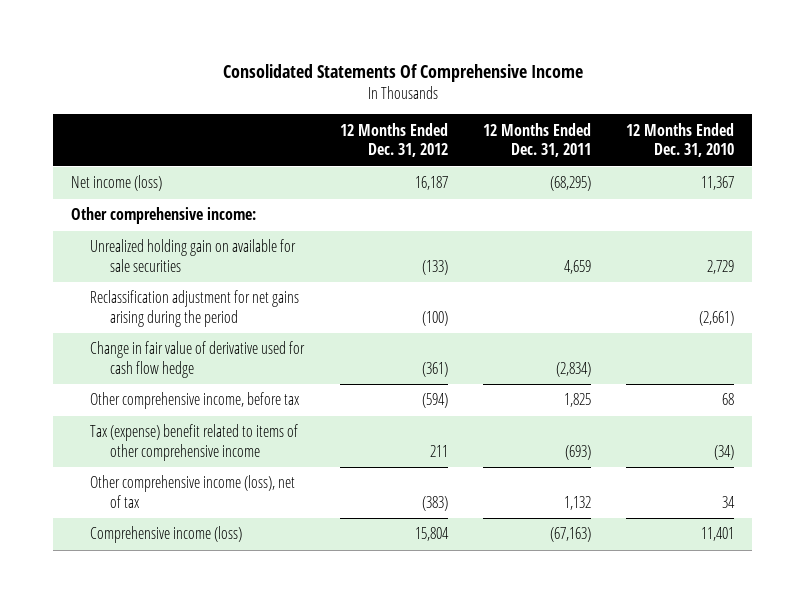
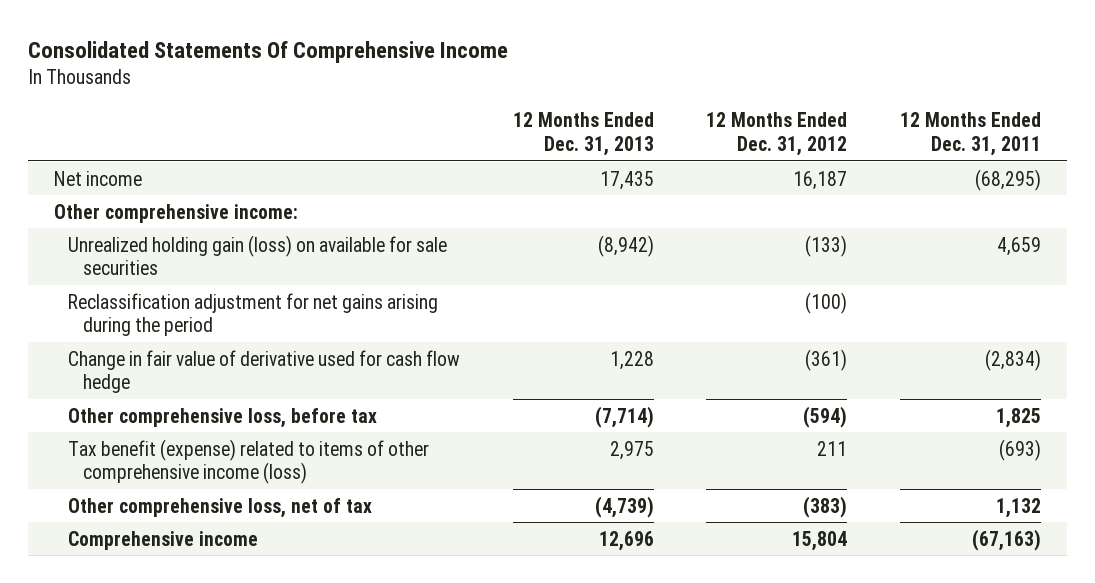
[626,122,735,158] 12 Months Ended Dec. 31, 2010 -> none
none -> [512,112,654,156] 12 Months Ended Dec. 31, 2013
[71,175,163,192] Net income (loss) -> [53,170,142,186] Net income
[90,239,297,272] Unrealized holding gain on available for sale securities -> [68,234,448,276] Unrealized holding gain (loss) on available for sale securities
[90,392,301,410] Other comprehensive income, before tax -> [68,407,378,428] Other comprehensive loss, before tax
[90,424,299,461] Tax (expense) benefit related to items of other comprehensive income -> [68,438,430,485] Tax benefit (expense) related to items of other comprehensive income (loss)
[90,475,296,508] Other comprehensive income (loss), net of tax -> [68,497,373,518] Other comprehensive loss, net of tax
[90,526,243,544] Comprehensive income (loss) -> [68,530,259,550] Comprehensive income

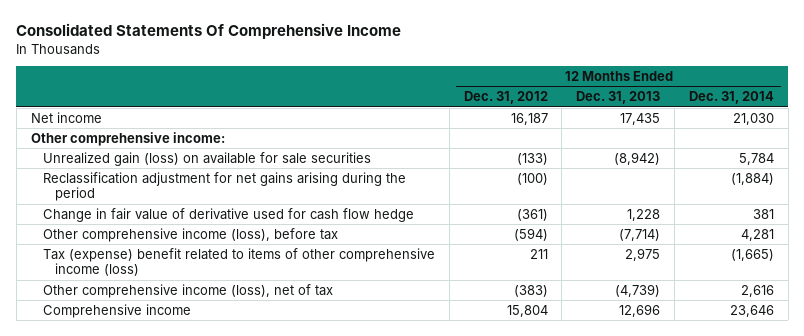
[899,112,1041,156] 12 Months Ended Dec. 31, 2011 -> none
none -> [688,91,774,105] Dec. 31, 2014
[68,234,448,276] Unrealized holding gain (loss) on available for sale securities -> [43,151,372,166] Unrealized gain (loss) on available for sale securities
[68,407,378,428] Other comprehensive loss, before tax -> [43,227,339,242] Other comprehensive income (loss), before tax
[68,438,430,485] Tax benefit (expense) related to items of other comprehensive income (loss) -> [43,247,436,277] Tax (expense) benefit related to items of other comprehensive income (loss)
[68,497,373,518] Other comprehensive loss, net of tax -> [43,283,334,298] Other comprehensive income (loss), net of tax

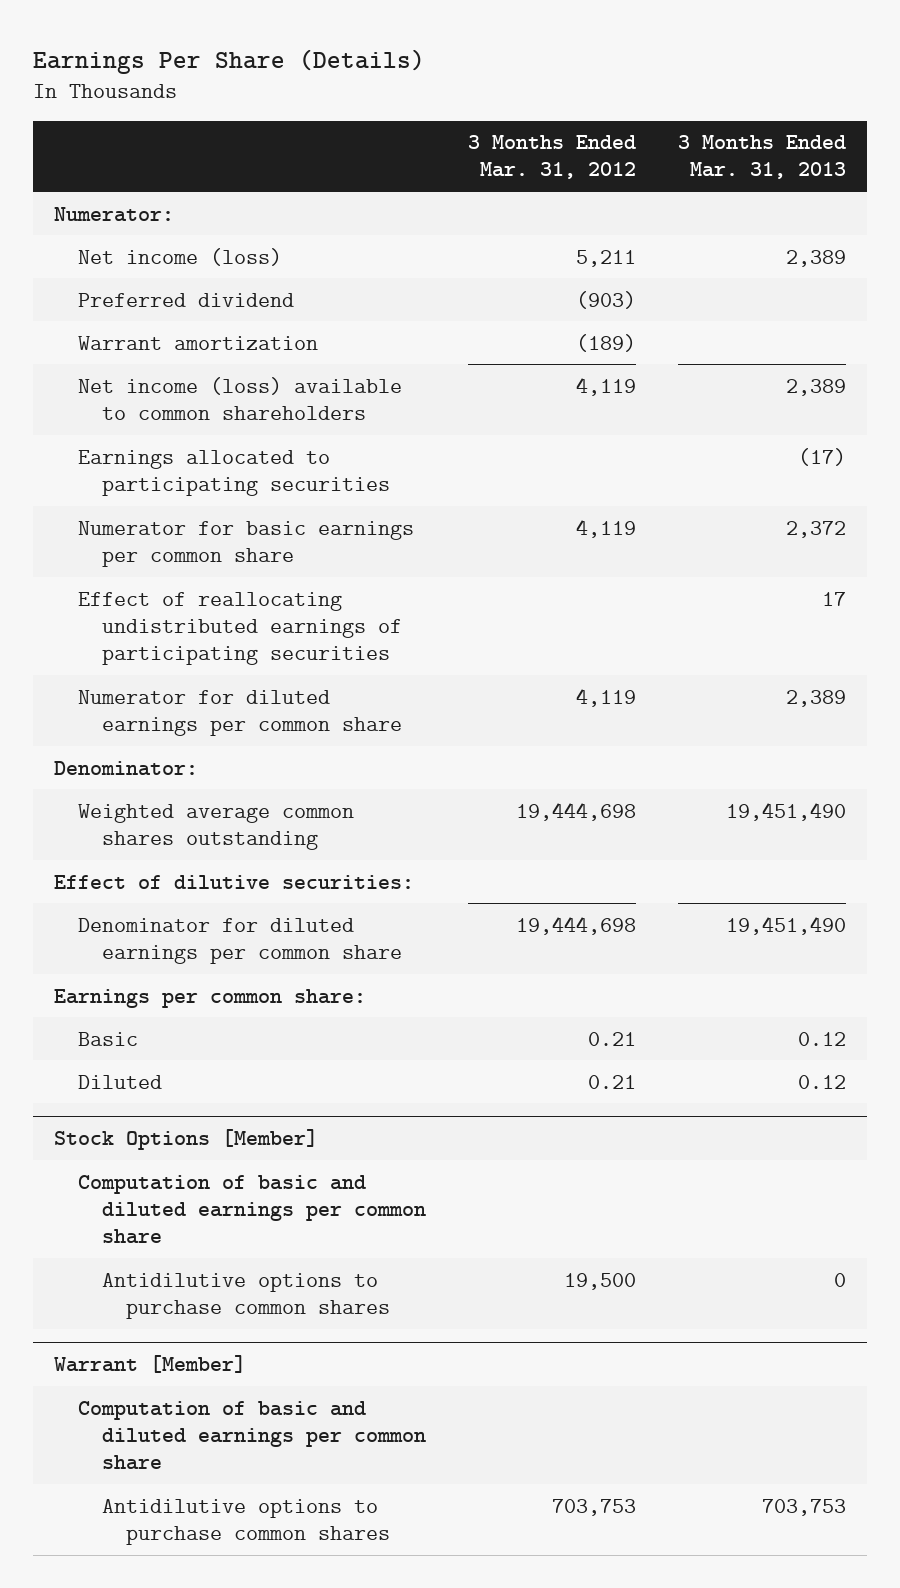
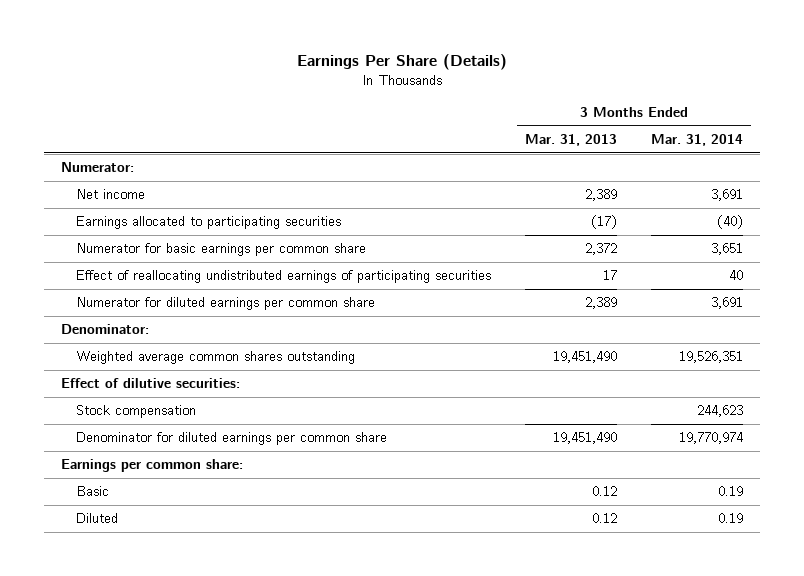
[468,135,637,180] 3 Months Ended Mar. 31, 2012 -> none
none -> [650,133,743,146] Mar. 31, 2014
[78,292,295,307] Preferred dividend -> none
[78,335,319,350] Warrant amortization -> none
[78,376,403,420] Net income (loss) available to common shareholders -> none
[78,247,283,266] Net income (loss) -> [76,189,146,200] Net income
none -> [76,405,197,419] Stock compensation
[54,1129,319,1151] Stock Options [Member] -> none
[78,1174,427,1245] Computation of basic and diluted earnings per common share -> none
[102,1272,391,1319] Antidilutive options to purchase common shares -> none
[54,1355,247,1374] Warrant [Member] -> none
[78,1400,427,1471] Computation of basic and diluted earnings per common share -> none
[102,1498,391,1545] Antidilutive options to purchase common shares -> none

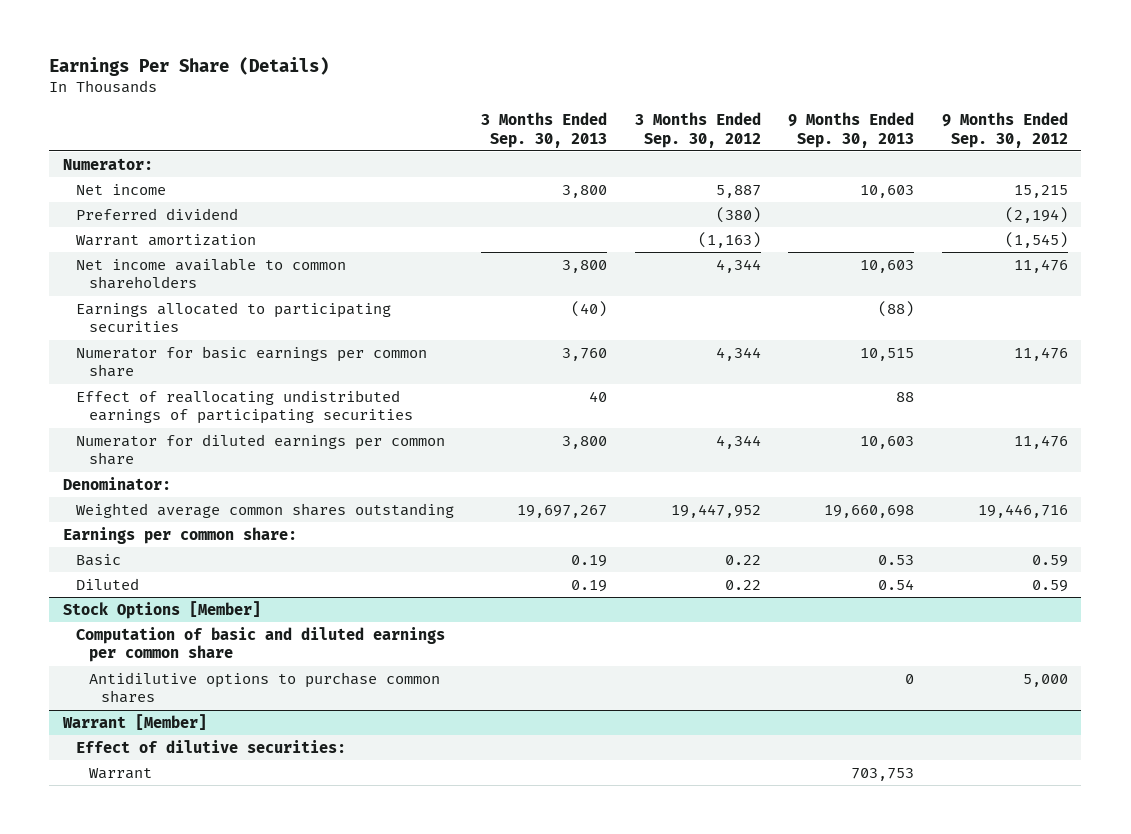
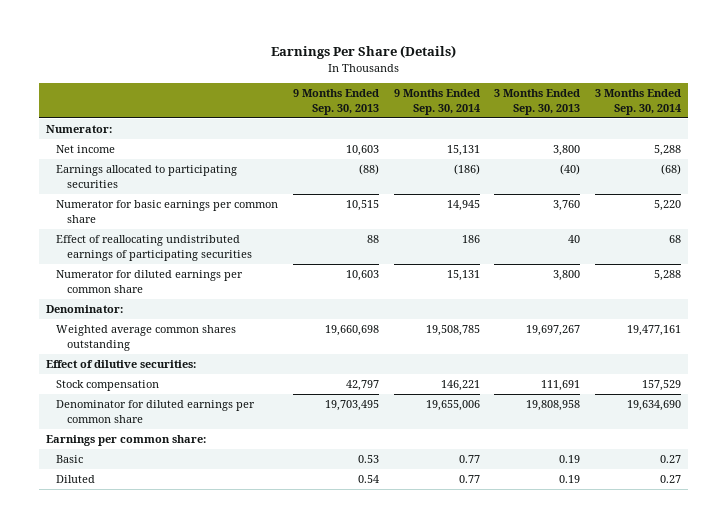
[634,112,761,148] 3 Months Ended Sep. 30, 2012 -> none
[941,112,1068,148] 9 Months Ended Sep. 30, 2012 -> none
none -> [393,88,480,115] 9 Months Ended Sep. 30, 2014
none -> [594,88,681,115] 3 Months Ended Sep. 30, 2014
[75,207,238,220] Preferred dividend -> none
[75,233,256,246] Warrant amortization -> none
[75,257,346,290] Net income available to common shareholders -> none
none -> [46,360,197,369] Effect of dilutive securities:
none -> [56,380,160,392] Stock compensation
none -> [56,400,256,423] Denominator for diluted earnings per common share
[62,600,261,619] Stock Options [Member] -> none
[75,626,445,663] Computation of basic and diluted earnings per common share -> none
[88,671,440,704] Antidilutive options to purchase common shares -> none
[61,713,207,730] Warrant [Member] -> none
[75,739,346,753] Effect of dilutive securities: -> none
[88,767,152,779] Warrant -> none

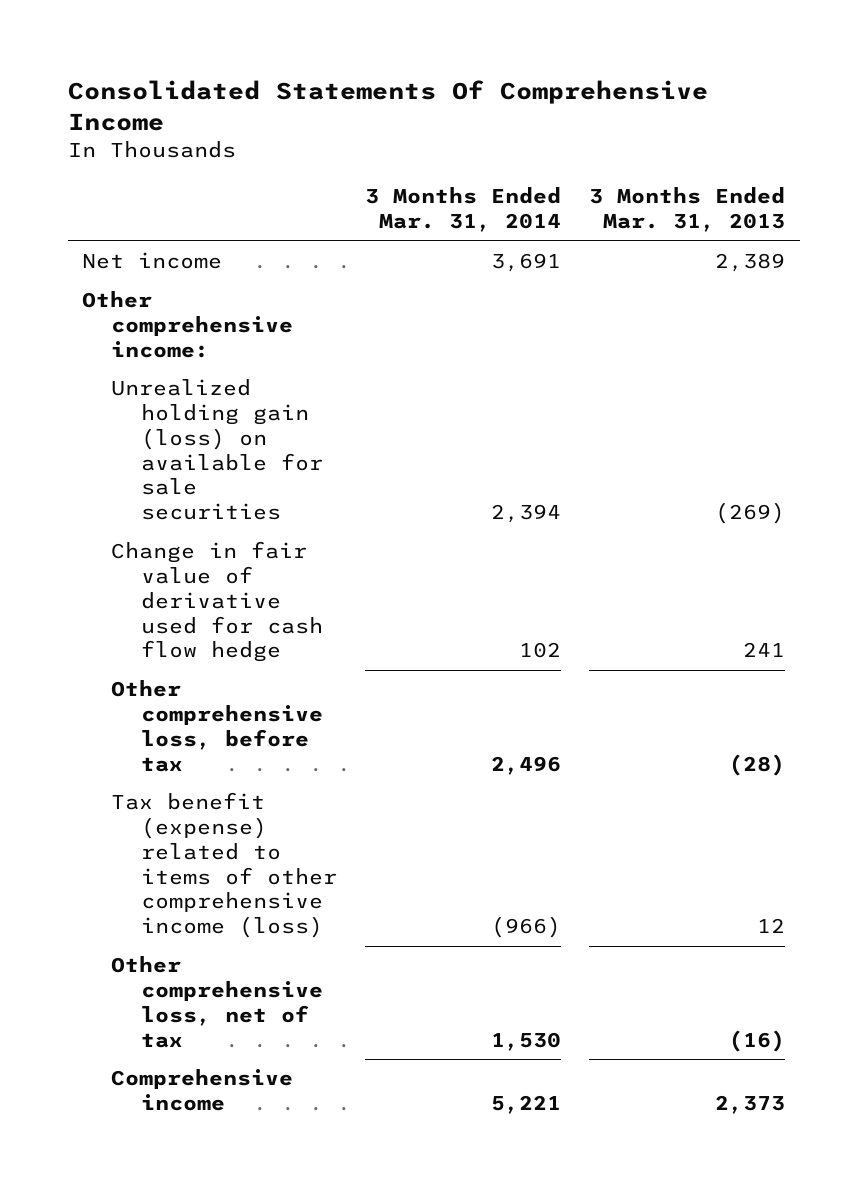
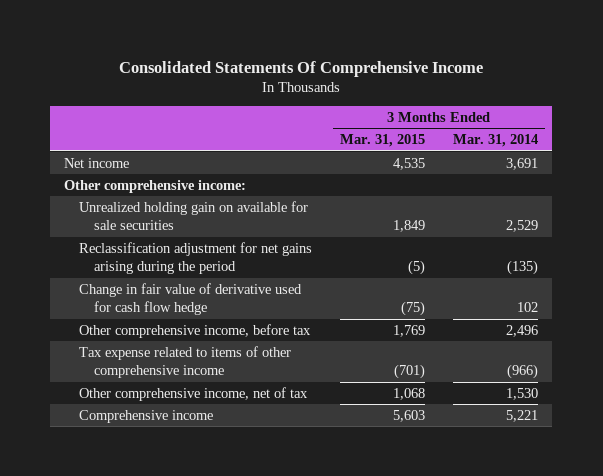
[589,187,786,233] 3 Months Ended Mar. 31, 2013 -> none
none -> [340,134,426,148] Mar. 31, 2015
[111,379,323,521] Unrealized holding gain (loss) on available for sale securities -> [79,200,309,231] Unrealized holding gain on available for sale securities
[491,504,562,524] 2,394 -> [506,220,539,233] 2,529
none -> [79,241,313,275] Reclassification adjustment for net gains arising during the period
[111,680,323,772] Other comprehensive loss, before tax -> [79,323,312,338] Other comprehensive income, before tax
[111,792,337,939] Tax benefit (expense) related to items of other comprehensive income (loss) -> [79,345,292,379] Tax expense related to items of other comprehensive income
[111,956,323,1048] Other comprehensive loss, net of tax -> [79,386,309,401] Other comprehensive income, net of tax

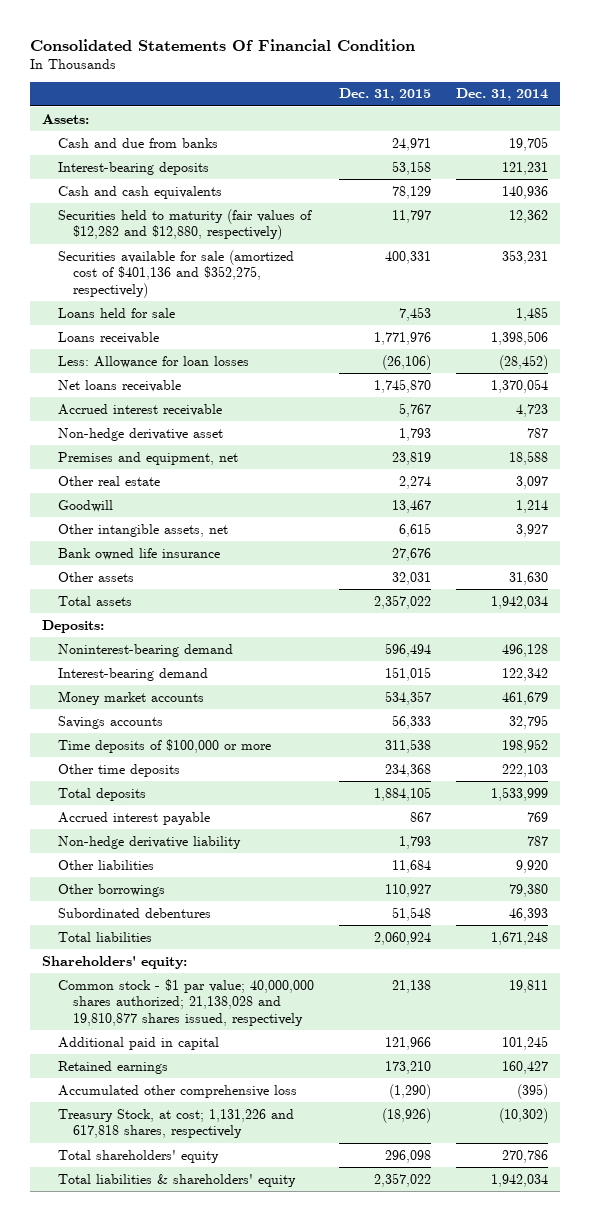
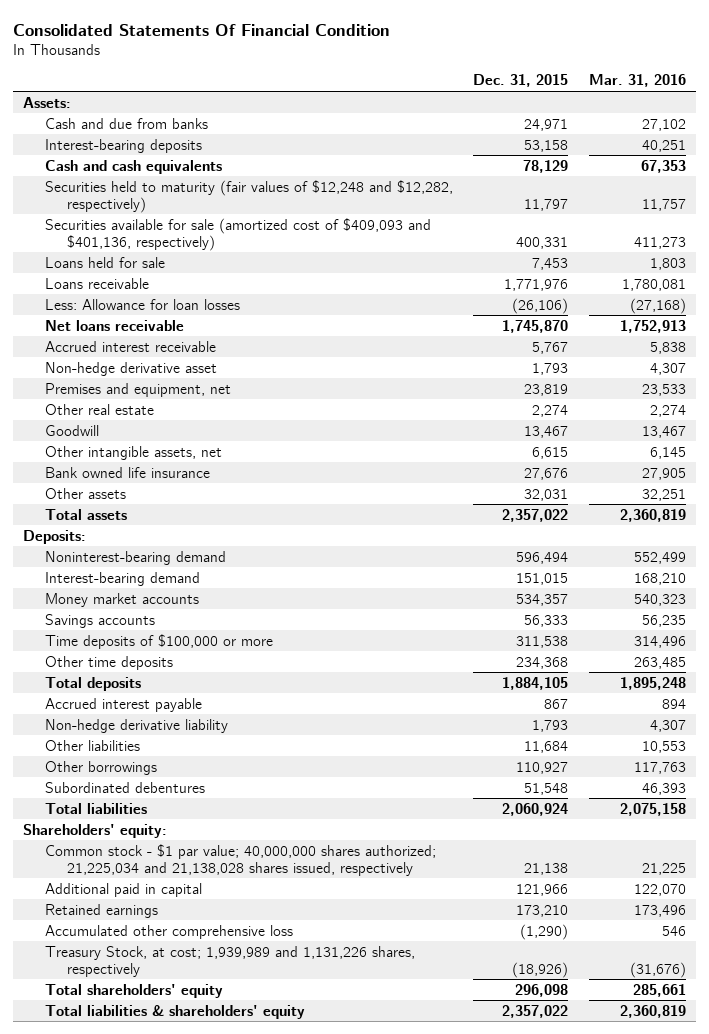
[455,88,548,102] Dec. 31, 2014 -> none
none -> [588,74,686,88] Mar. 31, 2016
[57,208,312,241] Securities held to maturity (fair values of $12,282 and $12,880, respectively) -> [45,179,454,213] Securities held to maturity (fair values of $12,248 and $12,282, respectively)
[57,249,294,298] Securities available for sale (amortized cost of $401,136 and $352,275, respectively) -> [45,217,432,251] Securities available for sale (amortized cost of $409,093 and $401,136, respectively)
[57,978,314,1026] Common stock - $1 par value; 40,000,000 shares authorized; 21,138,028 and 19,810,877 shares issued, respectively -> [45,843,437,876] Common stock - $1 par value; 40,000,000 shares authorized; 21,225,034 and 21,138,028 shares issued, respectively
[57,1108,294,1139] Treasury Stock, at cost; 1,131,226 and 617,818 shares, respectively -> [45,945,416,977] Treasury Stock, at cost; 1,939,989 and 1,131,226 shares, respectively

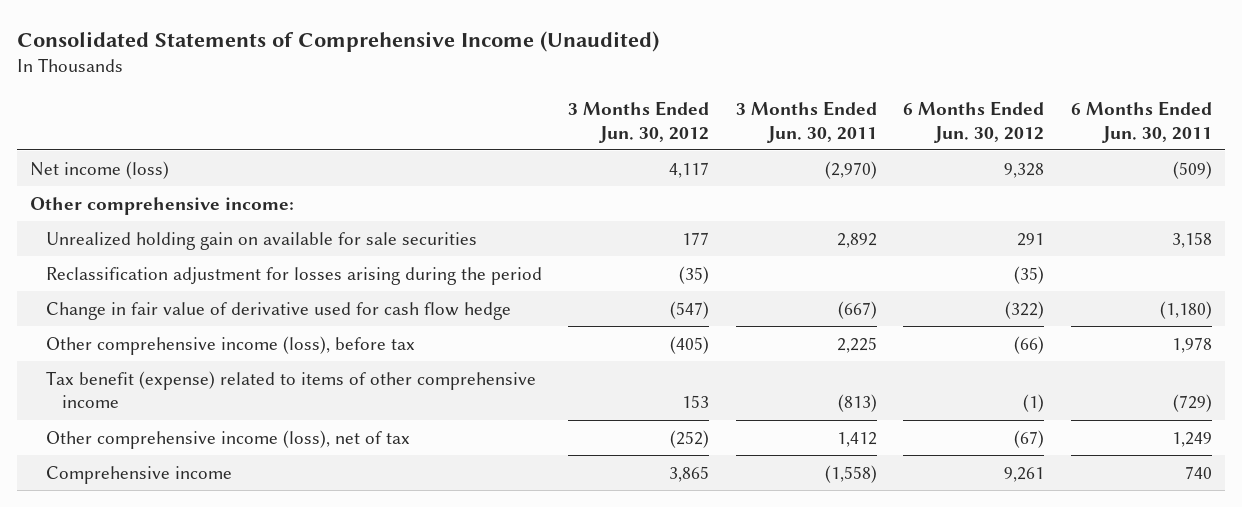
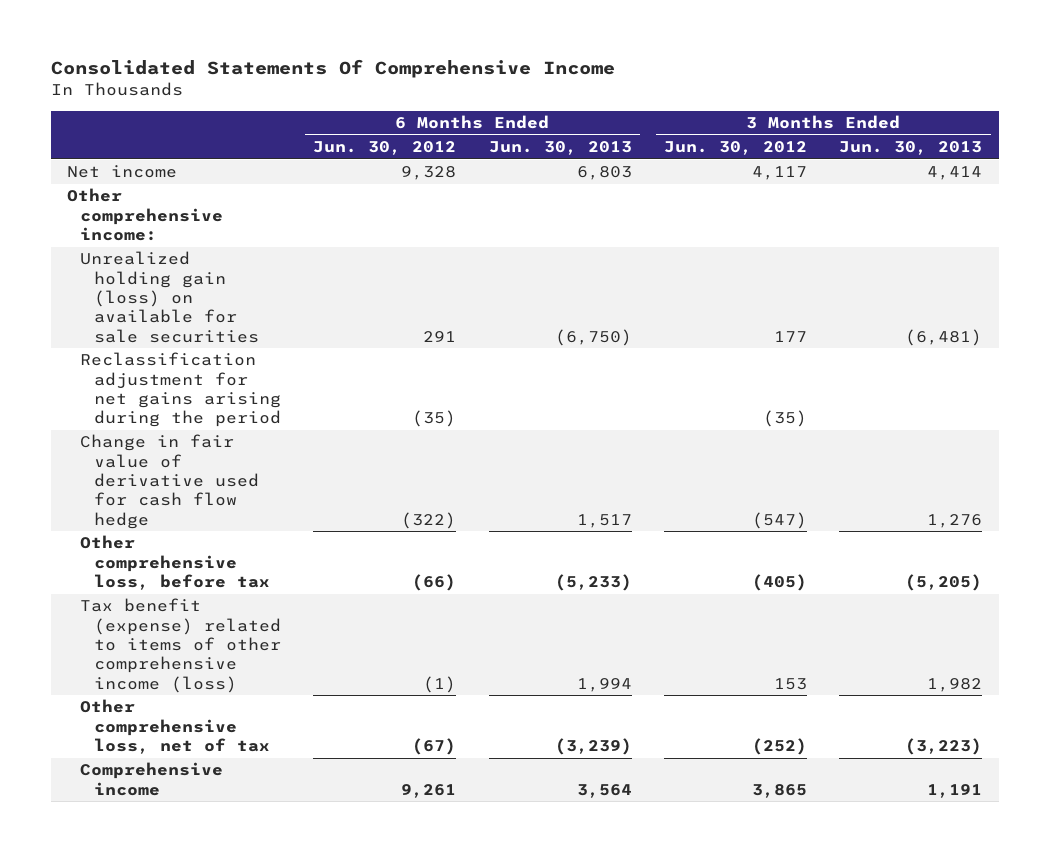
[17,30,660,52] Consolidated Statements of Comprehensive Income (Unaudited) -> [50,59,615,79] Consolidated Statements Of Comprehensive Income
[735,101,877,143] 3 Months Ended Jun. 30, 2011 -> none
[1070,101,1212,143] 6 Months Ended Jun. 30, 2011 -> none
none -> [488,141,632,156] Jun. 30, 2013
none -> [839,141,983,156] Jun. 30, 2013
[30,160,170,179] Net income (loss) -> [66,165,177,179] Net income
[46,231,478,250] Unrealized holding gain on available for sale securities -> [80,251,259,343] Unrealized holding gain (loss) on available for sale securities
[46,266,543,285] Reclassification adjustment for losses arising during the period -> [80,352,281,428] Reclassification adjustment for net gains arising during the period
[46,335,416,355] Other comprehensive income (loss), before tax -> [80,535,270,591] Other comprehensive loss, before tax
[46,370,537,409] Tax benefit (expense) related to items of other comprehensive income -> [80,598,281,693] Tax benefit (expense) related to items of other comprehensive income (loss)
[46,429,411,449] Other comprehensive income (loss), net of tax -> [80,699,270,755] Other comprehensive loss, net of tax

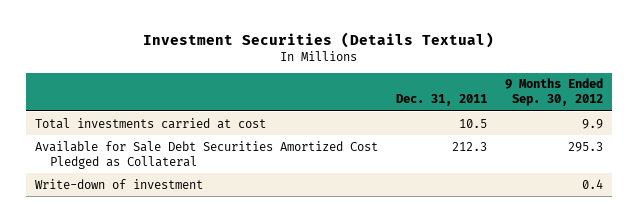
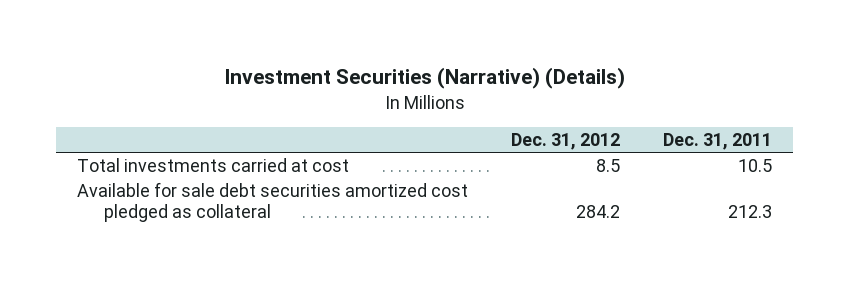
[143,31,495,48] Investment Securities (Details Textual) -> [223,67,625,90] Investment Securities (Narrative) (Details)
[505,78,604,107] 9 Months Ended Sep. 30, 2012 -> none
none -> [511,132,621,150] Dec. 31, 2012
[34,178,203,189] Write-down of investment -> none
[34,140,378,169] Available for Sale Debt Securities Amortized Cost Pledged as Collateral -> [77,182,469,223] Available for sale debt securities amortized cost pledged as collateral

